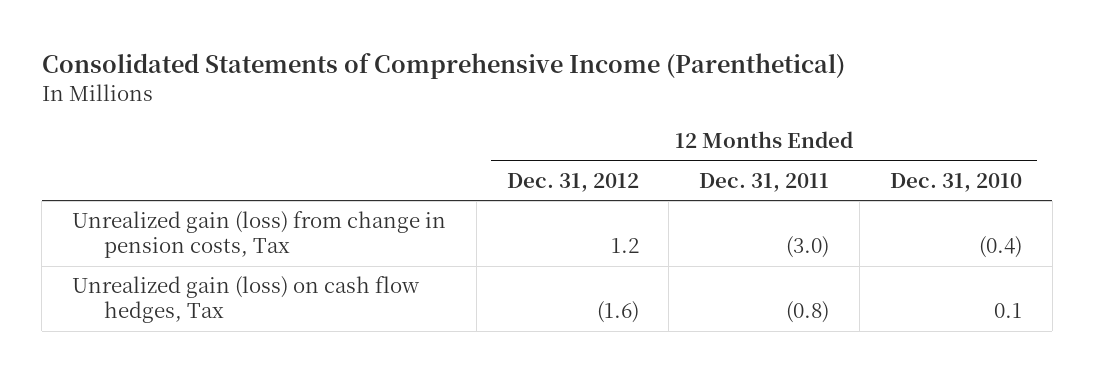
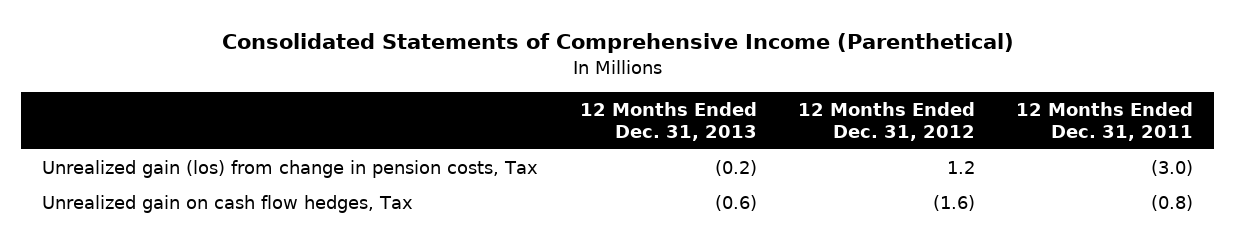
[889,172,1022,192] Dec. 31, 2010 -> none
none -> [579,101,757,141] 12 Months Ended Dec. 31, 2013
[71,211,446,259] Unrealized gain (loss) from change in pension costs, Tax -> [42,160,539,179] Unrealized gain (los) from change in pension costs, Tax
[71,276,420,324] Unrealized gain (loss) on cash flow hedges, Tax -> [42,195,414,214] Unrealized gain on cash flow hedges, Tax

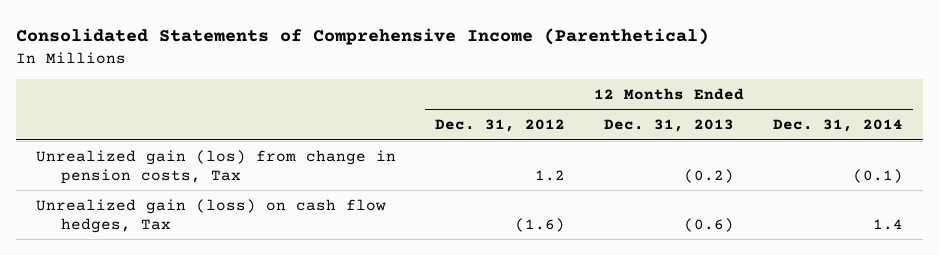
[1016,101,1194,141] 12 Months Ended Dec. 31, 2011 -> none
none -> [773,119,904,133] Dec. 31, 2014
[42,195,414,214] Unrealized gain on cash flow hedges, Tax -> [35,198,386,233] Unrealized gain (loss) on cash flow hedges, Tax

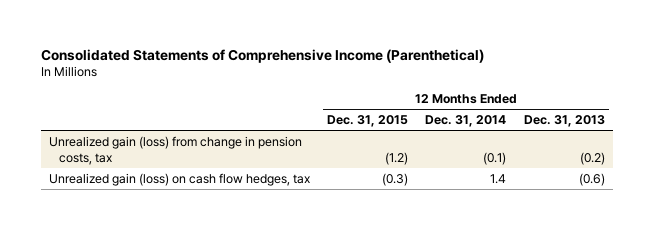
[434,119,565,133] Dec. 31, 2012 -> none
none -> [327,115,409,128] Dec. 31, 2015
[35,149,396,184] Unrealized gain (los) from change in pension costs, Tax -> [49,135,303,165] Unrealized gain (loss) from change in pension costs, tax
[35,198,386,233] Unrealized gain (loss) on cash flow hedges, Tax -> [49,172,311,186] Unrealized gain (loss) on cash flow hedges, tax

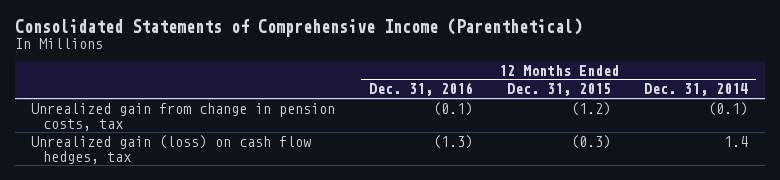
[523,115,605,128] Dec. 31, 2013 -> none
none -> [369,82,474,97] Dec. 31, 2016
[49,135,303,165] Unrealized gain (loss) from change in pension costs, tax -> [31,102,336,131] Unrealized gain from change in pension costs, tax

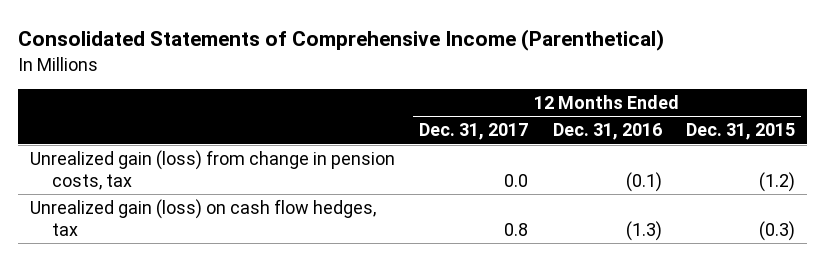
[644,83,749,97] Dec. 31, 2014 -> none
none -> [419,123,529,141] Dec. 31, 2017
[31,102,336,131] Unrealized gain from change in pension costs, tax -> [29,150,395,190] Unrealized gain (loss) from change in pension costs, tax

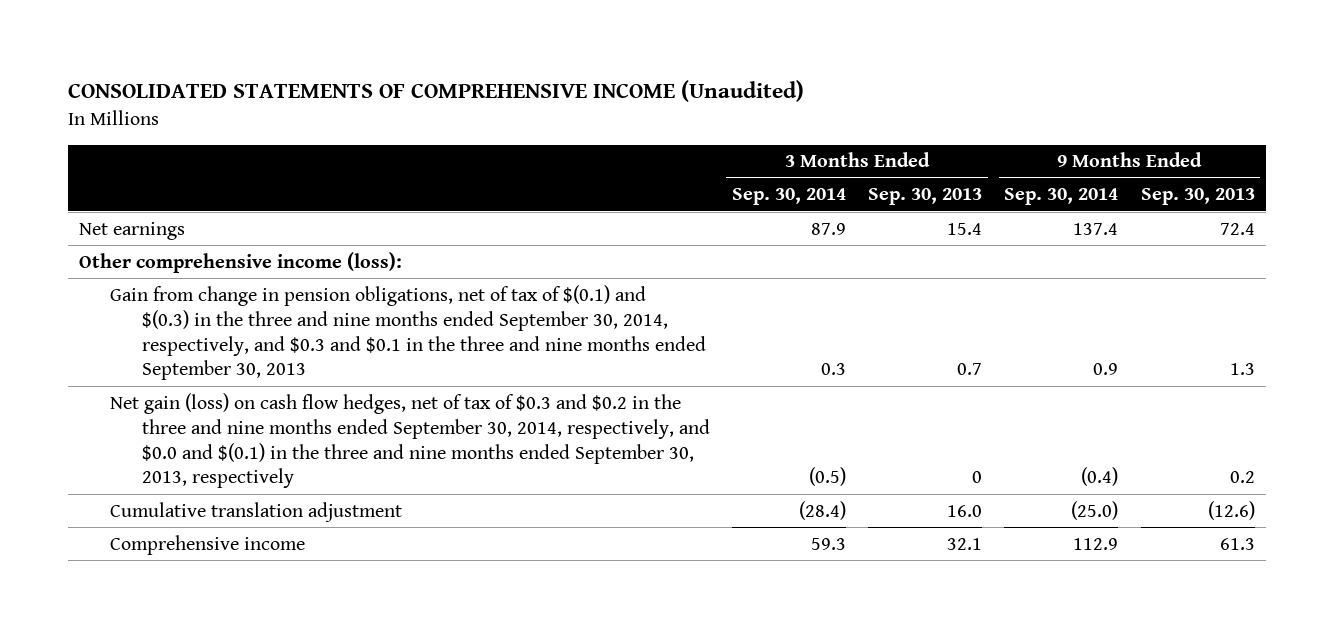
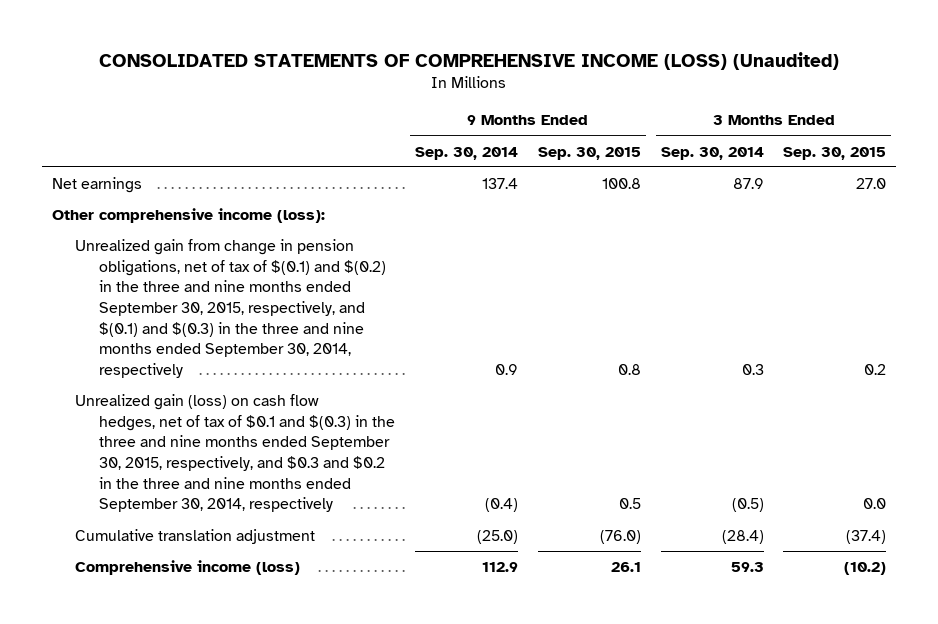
[67,80,804,103] CONSOLIDATED STATEMENTS OF COMPREHENSIVE INCOME (Unaudited) -> [99,51,840,70] CONSOLIDATED STATEMENTS OF COMPREHENSIVE INCOME (LOSS) (Unaudited)
[868,188,983,206] Sep. 30, 2013 -> none
[1140,188,1255,206] Sep. 30, 2013 -> none
none -> [537,146,641,160] Sep. 30, 2015
none -> [783,146,887,160] Sep. 30, 2015
[110,284,706,381] Gain from change in pension obligations, net of tax of $(0.1) and $(0.3) in the three and nine months ended September 30, 2014, respectively, and $0.3 and $0.1 in the three and nine months ended September 30, 2013 -> [75,239,386,379] Unrealized gain from change in pension obligations, net of tax of $(0.1) and $(0.2) in the three and nine months ended September 30, 2015, respectively, and $(0.1) and $(0.3) in the three and nine months ended September 30, 2014, respectively
[110,392,710,489] Net gain (loss) on cash flow hedges, net of tax of $0.3 and $0.2 in the three and nine months ended September 30, 2014, respectively, and $0.0 and $(0.1) in the three and nine months ended September 30, 2013, respectively -> [75,394,395,513] Unrealized gain (loss) on cash flow hedges, net of tax of $0.1 and $(0.3) in the three and nine months ended September 30, 2015, respectively, and $0.3 and $0.2 in the three and nine months ended September 30, 2014, respectively
[110,534,306,555] Comprehensive income -> [75,560,301,576] Comprehensive income (loss)

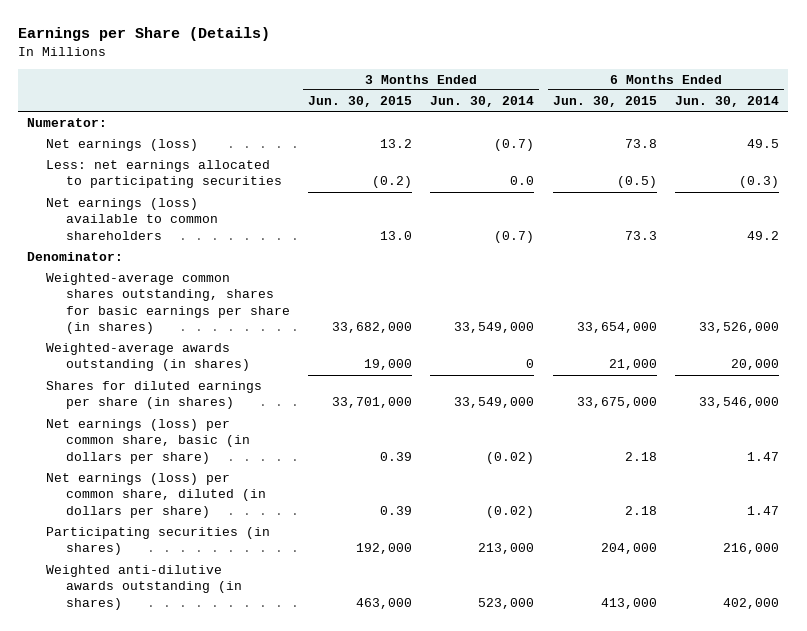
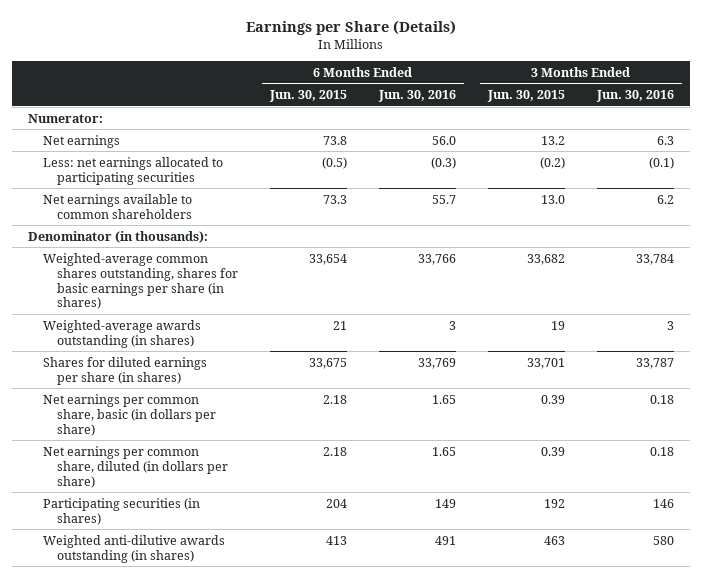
[430,95,535,107] Jun. 30, 2014 -> none
[675,95,780,107] Jun. 30, 2014 -> none
none -> [377,90,456,103] Jun. 30, 2016
none -> [595,90,674,103] Jun. 30, 2016
[46,138,199,151] Net earnings (loss) -> [42,134,120,148] Net earnings
[46,197,218,240] Net earnings (loss) available to common shareholders -> [42,193,193,219] Net earnings available to common shareholders
[27,251,124,261] Denominator: -> [28,230,209,243] Denominator (in thousands):
[331,321,412,333] 33,682,000 -> [526,253,565,265] 33,682
[576,321,657,333] 33,654,000 -> [309,253,348,265] 33,654
[363,359,412,371] 19,000 -> [550,320,565,330] 19
[608,359,657,371] 21,000 -> [333,320,348,330] 21
[331,397,412,409] 33,701,000 -> [526,357,565,369] 33,701
[576,397,657,409] 33,675,000 -> [309,357,348,369] 33,675
[46,418,250,464] Net earnings (loss) per common share, basic (in dollars per share) -> [42,393,217,436] Net earnings per common share, basic (in dollars per share)
[46,472,266,518] Net earnings (loss) per common share, diluted (in dollars per share) -> [42,445,229,488] Net earnings per common share, diluted (in dollars per share)
[355,543,412,555] 192,000 -> [543,498,565,508] 192
[600,543,657,555] 204,000 -> [326,498,348,508] 204
[355,597,412,609] 463,000 -> [543,535,565,545] 463
[600,597,657,609] 413,000 -> [326,535,348,545] 413

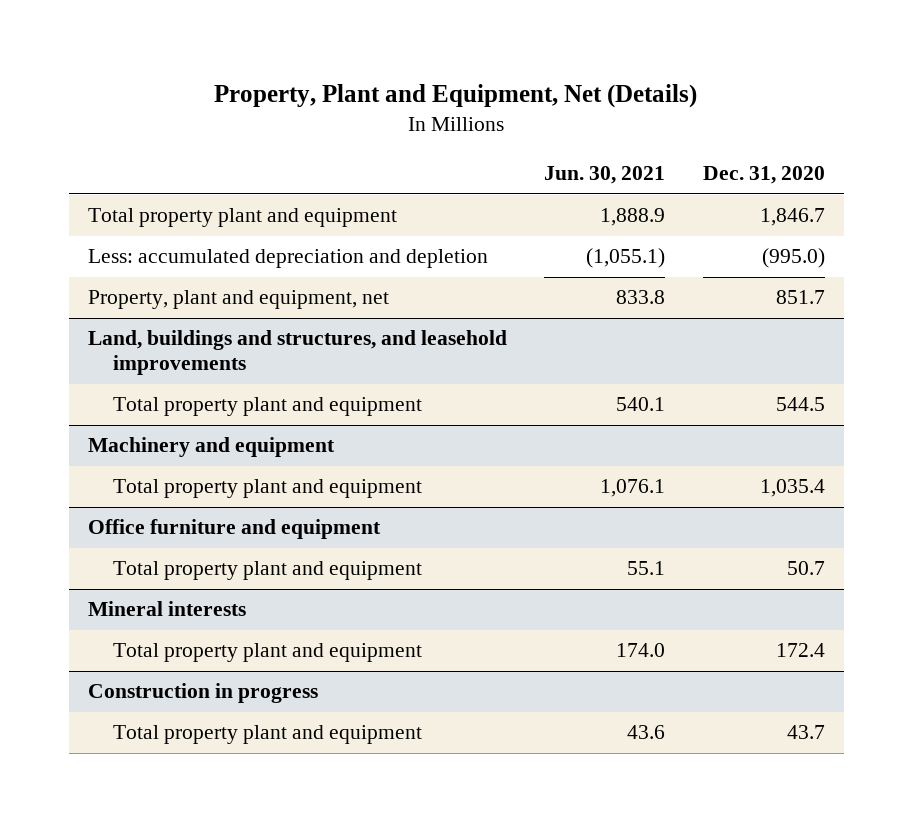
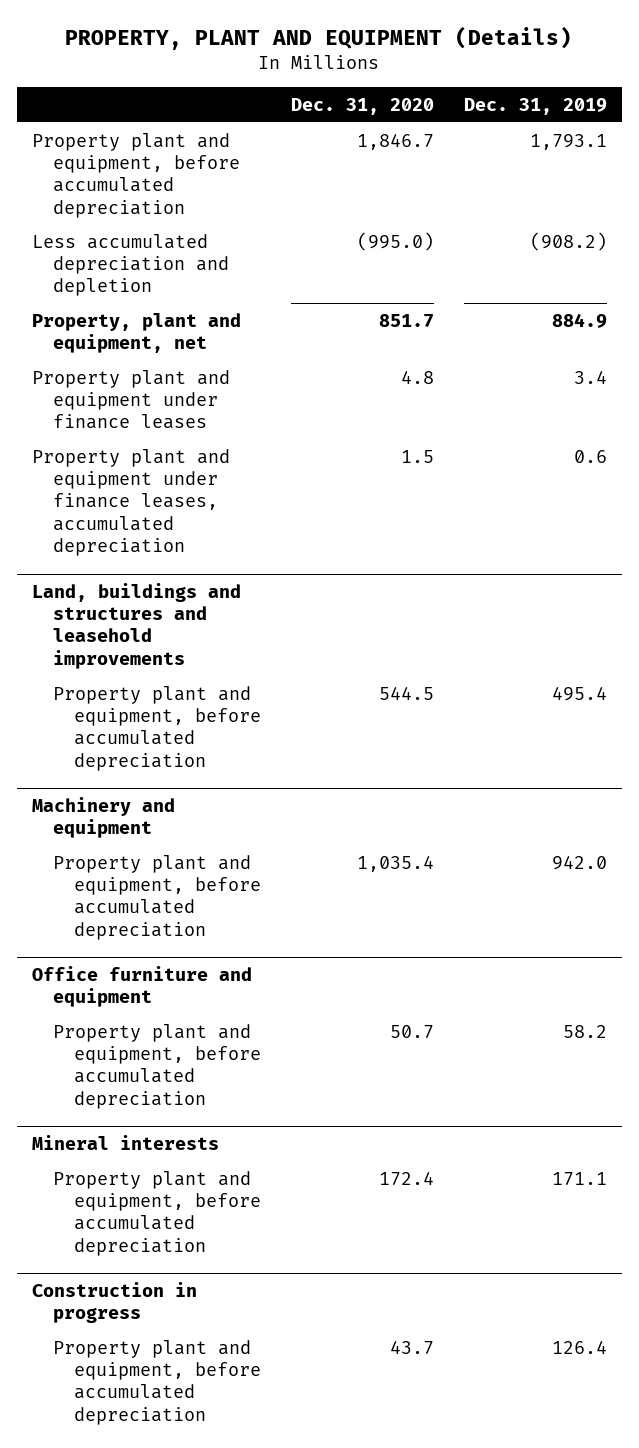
[214,84,698,109] Property, Plant and Equipment, Net (Details) -> [65,25,573,50] PROPERTY, PLANT AND EQUIPMENT (Details)
[544,166,666,185] Jun. 30, 2021 -> none
none -> [463,97,607,115] Dec. 31, 2019
[87,208,397,228] Total property plant and equipment -> [31,132,240,218] Property plant and equipment, before accumulated depreciation
[87,249,488,269] Less: accumulated depreciation and depletion -> [31,233,229,297] Less accumulated depreciation and depletion
none -> [31,369,230,430] Property plant and equipment under finance leases
none -> [31,448,230,556] Property plant and equipment under finance leases, accumulated depreciation
[87,330,507,376] Land, buildings and structures, and leasehold improvements -> [31,582,241,669] Land, buildings and structures and leasehold improvements
[112,397,422,417] Total property plant and equipment -> [52,685,261,771] Property plant and equipment, before accumulated depreciation
[112,479,422,499] Total property plant and equipment -> [52,854,261,940] Property plant and equipment, before accumulated depreciation
[112,561,422,581] Total property plant and equipment -> [52,1023,261,1109] Property plant and equipment, before accumulated depreciation
[112,643,422,663] Total property plant and equipment -> [52,1170,261,1256] Property plant and equipment, before accumulated depreciation
[112,725,422,745] Total property plant and equipment -> [52,1339,261,1425] Property plant and equipment, before accumulated depreciation

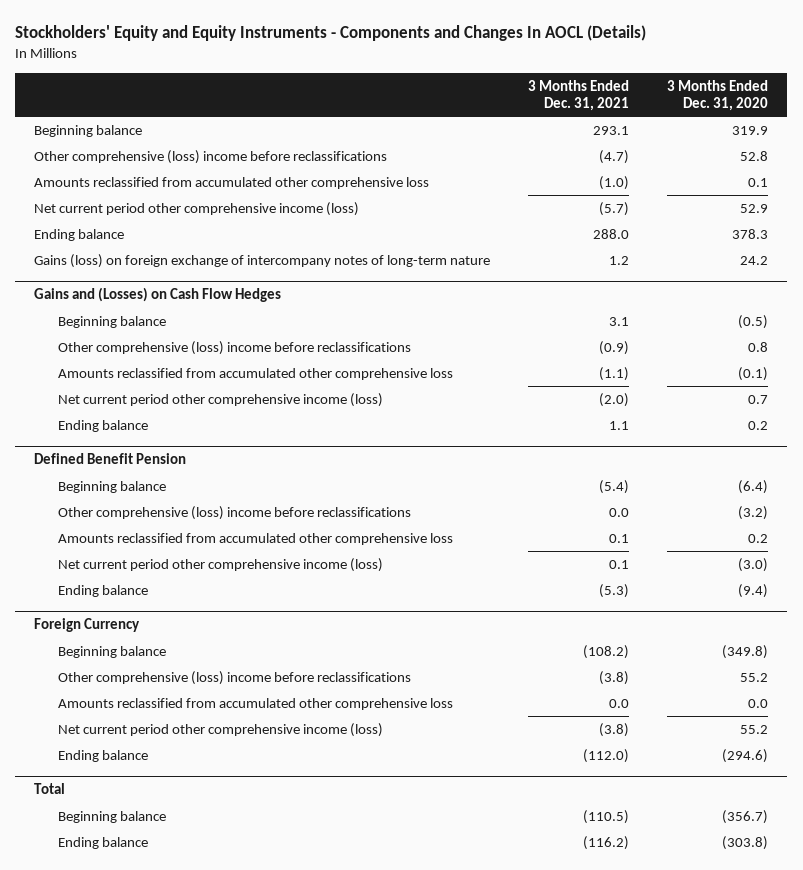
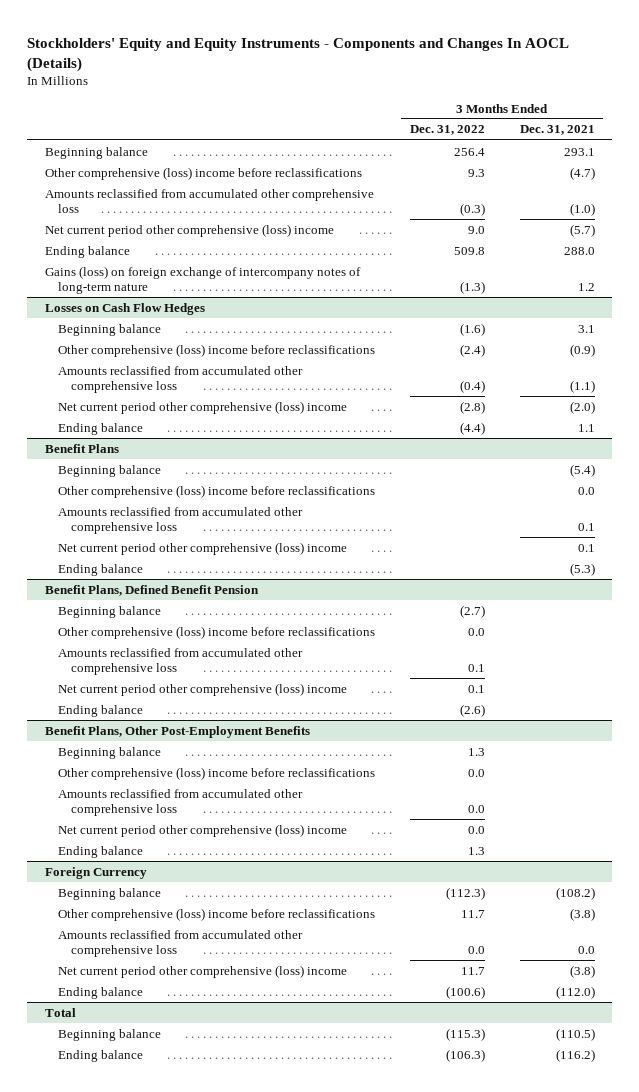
[667,79,769,112] 3 Months Ended Dec. 31, 2020 -> none
none -> [409,125,485,136] Dec. 31, 2022
[34,201,360,216] Net current period other comprehensive income (loss) -> [44,223,334,237] Net current period other comprehensive (loss) income
[34,287,282,303] Gains and (Losses) on Cash Flow Hedges -> [44,302,205,315] Losses on Cash Flow Hedges
[57,392,383,407] Net current period other comprehensive income (loss) -> [58,400,348,414] Net current period other comprehensive (loss) income
[34,453,187,465] Defined Benefit Pension -> [44,443,119,453] Benefit Plans
[57,557,383,572] Net current period other comprehensive income (loss) -> [58,541,348,555] Net current period other comprehensive (loss) income
none -> [44,584,259,596] Benefit Plans, Defined Benefit Pension
none -> [58,605,162,618] Beginning balance
none -> [58,625,376,639] Other comprehensive (loss) income before reclassifications
none -> [58,647,304,676] Amounts reclassified from accumulated other comprehensive loss
none -> [58,682,348,696] Net current period other comprehensive (loss) income
none -> [58,704,144,717] Ending balance
none -> [44,725,310,738] Benefit Plans, Other Post-Employment Benefits
none -> [58,746,162,759] Beginning balance
none -> [58,766,376,780] Other comprehensive (loss) income before reclassifications
none -> [58,788,304,817] Amounts reclassified from accumulated other comprehensive loss
none -> [58,823,348,837] Net current period other comprehensive (loss) income
none -> [58,845,144,858] Ending balance
[57,722,383,737] Net current period other comprehensive income (loss) -> [58,964,348,978] Net current period other comprehensive (loss) income

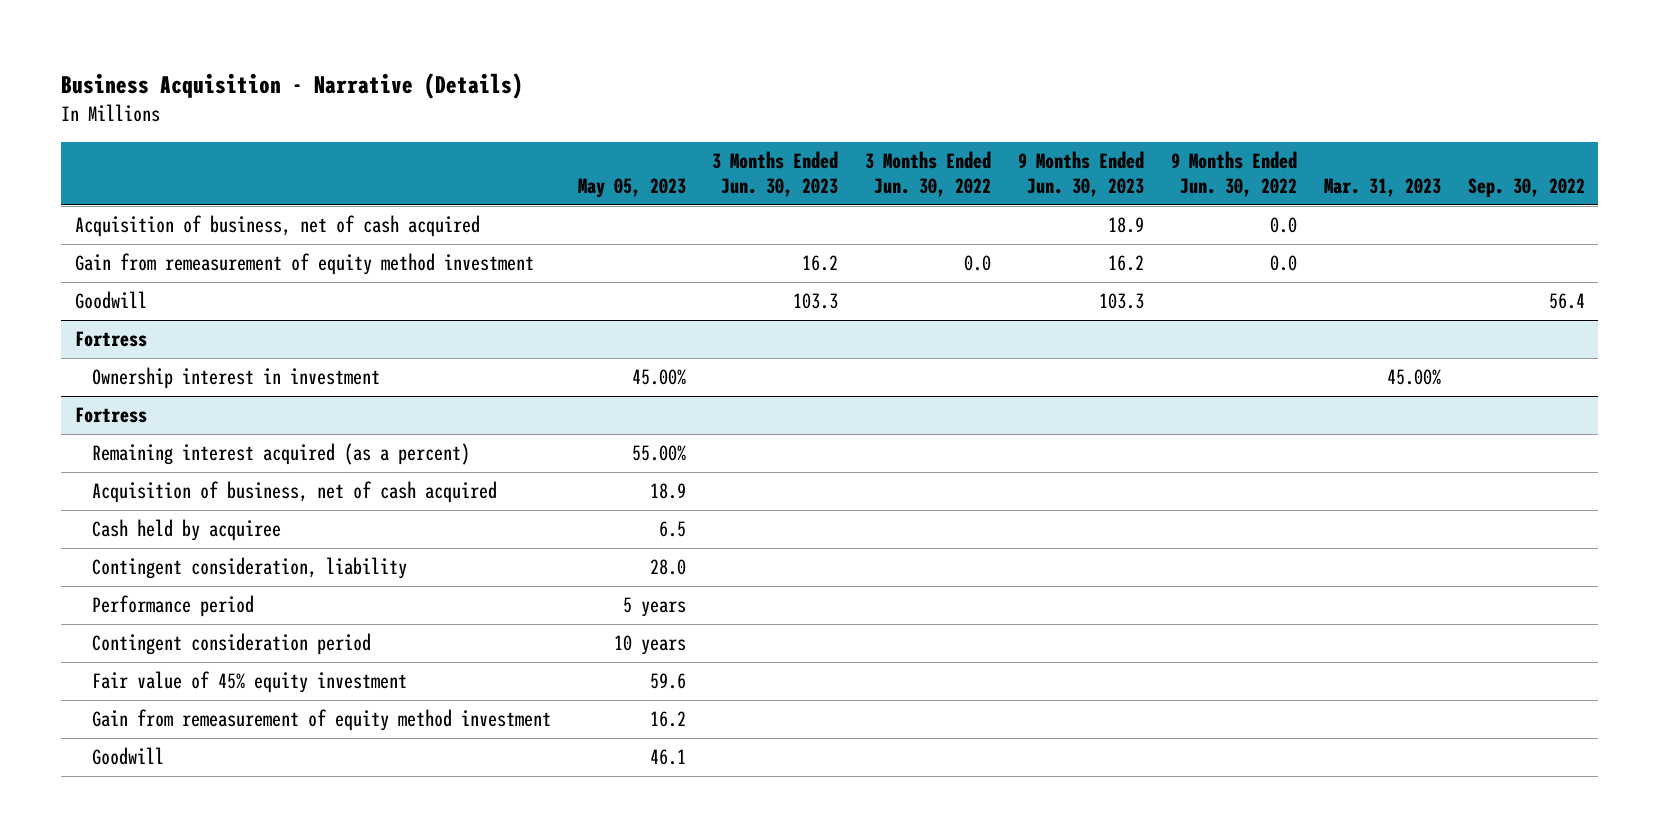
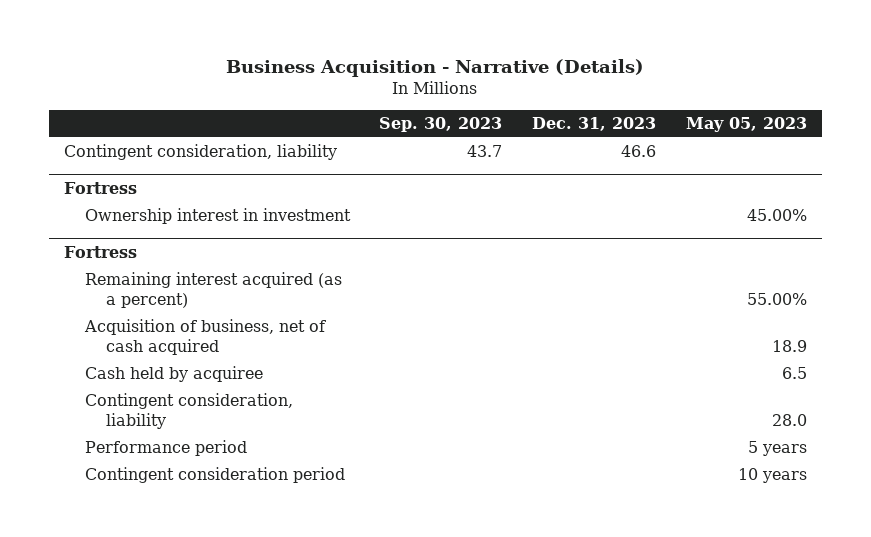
[712,150,839,198] 3 Months Ended Jun. 30, 2023 -> none
[865,150,992,198] 3 Months Ended Jun. 30, 2022 -> none
[1018,150,1145,198] 9 Months Ended Jun. 30, 2023 -> none
[1171,150,1298,198] 9 Months Ended Jun. 30, 2022 -> none
[1323,178,1441,198] Mar. 31, 2023 -> none
[1467,178,1585,199] Sep. 30, 2022 -> none
none -> [379,116,503,132] Sep. 30, 2023
none -> [532,116,657,131] Dec. 31, 2023
[74,215,480,238] Acquisition of business, net of cash acquired -> none
[74,253,534,276] Gain from remeasurement of equity method investment -> none
[74,291,147,310] Goodwill -> none
none -> [63,144,337,161] Contingent consideration, liability
[91,671,407,694] Fair value of 45% equity investment -> none
[91,709,551,732] Gain from remeasurement of equity method investment -> none
[91,747,164,766] Goodwill -> none

